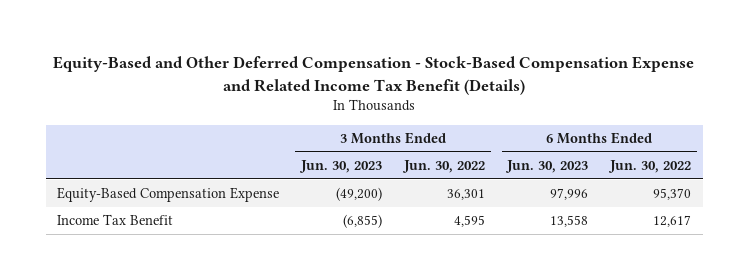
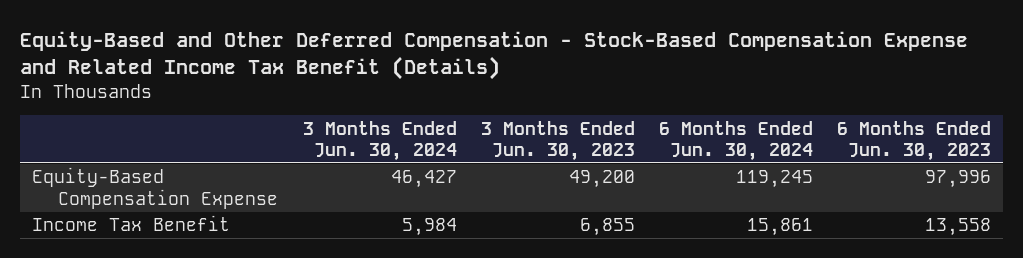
[402,159,486,173] Jun. 30, 2022 -> none
[608,159,692,173] Jun. 30, 2022 -> none
none -> [302,120,457,162] 3 Months Ended Jun. 30, 2024
none -> [658,120,813,162] 6 Months Ended Jun. 30, 2024
[335,187,382,202] (49,200) -> [568,170,635,189] 49,200
[342,214,382,229] (6,855) -> [579,218,635,237] 6,855

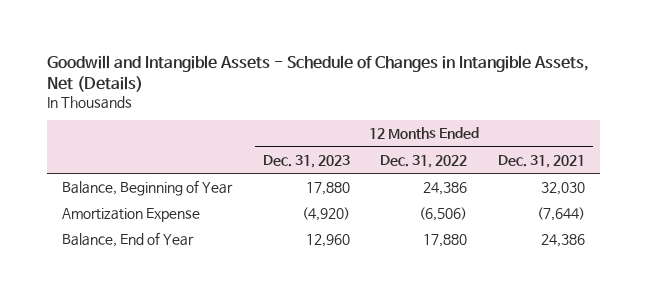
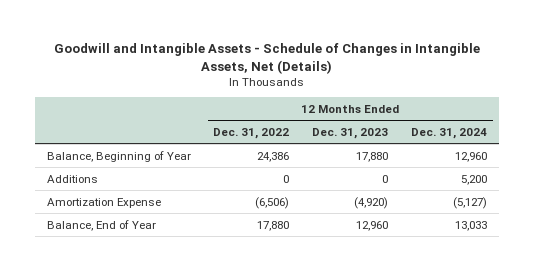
[498,154,586,168] Dec. 31, 2021 -> none
none -> [411,127,488,139] Dec. 31, 2024
none -> [46,174,98,183] Additions

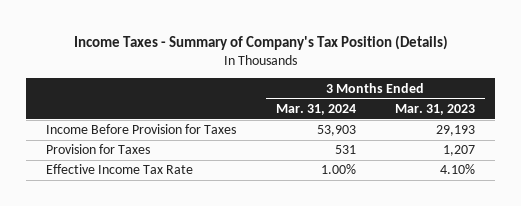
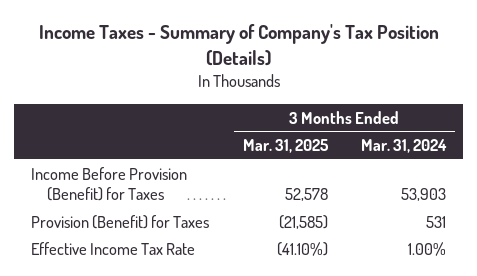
[394,103,475,115] Mar. 31, 2023 -> none
none -> [242,138,329,153] Mar. 31, 2025
[46,124,237,135] Income Before Provision for Taxes -> [30,166,187,202] Income Before Provision (Benefit) for Taxes
[46,144,151,155] Provision for Taxes -> [30,214,209,229] Provision (Benefit) for Taxes

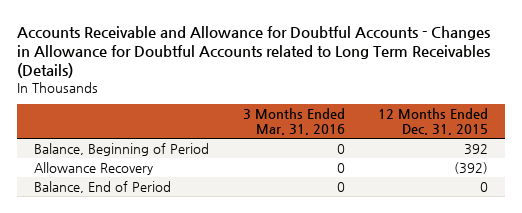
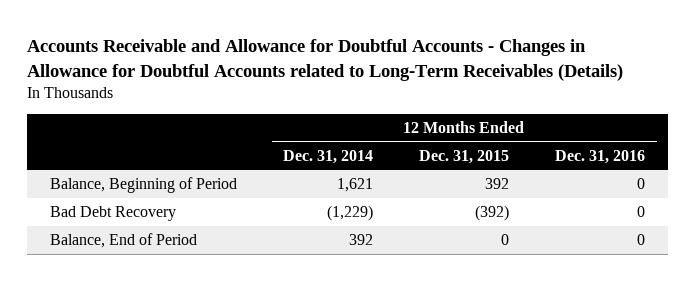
[17,25,491,79] Accounts Receivable and Allowance for Doubtful Accounts - Changes in Allowance for Doubtful Accounts related to Long Term Receivables (Details) -> [27,39,624,81] Accounts Receivable and Allowance for Doubtful Accounts - Changes in Allowance for Doubtful Accounts related to Long-Term Receivables (Details)
[242,108,345,136] 3 Months Ended Mar. 31, 2016 -> none
none -> [283,149,374,164] Dec. 31, 2014
none -> [555,149,646,164] Dec. 31, 2016
[34,161,154,175] Allowance Recovery -> [50,205,177,221] Bad Debt Recovery

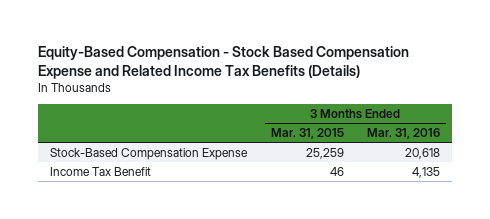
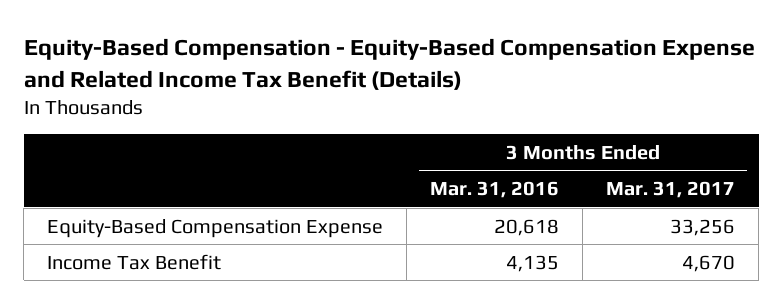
[38,46,410,79] Equity-Based Compensation - Stock Based Compensation Expense and Related Income Tax Benefits (Details) -> [23,38,755,90] Equity-Based Compensation - Equity-Based Compensation Expense and Related Income Tax Benefit (Details)
[270,128,344,140] Mar. 31, 2015 -> none
none -> [606,181,736,199] Mar. 31, 2017
[50,147,249,160] Stock-Based Compensation Expense -> [47,218,384,238] Equity-Based Compensation Expense

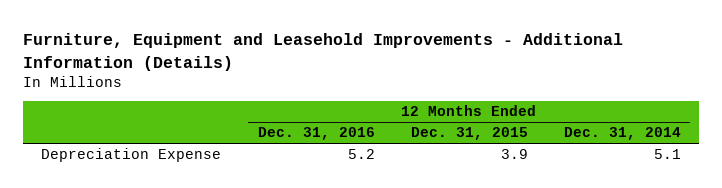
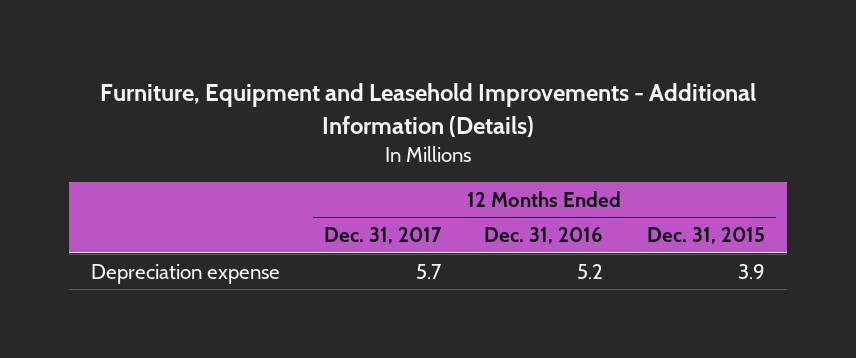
[563,127,681,141] Dec. 31, 2014 -> none
none -> [323,227,442,245] Dec. 31, 2017
[41,148,222,163] Depreciation Expense -> [91,263,281,284] Depreciation expense

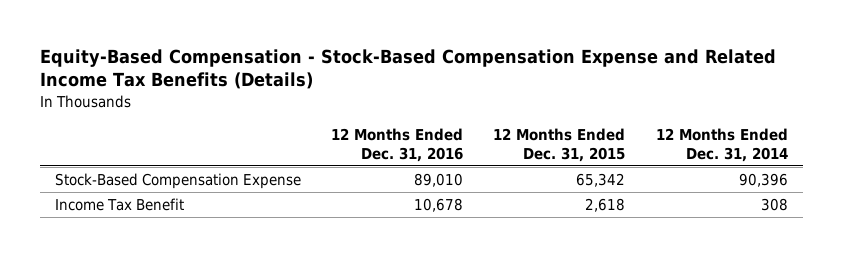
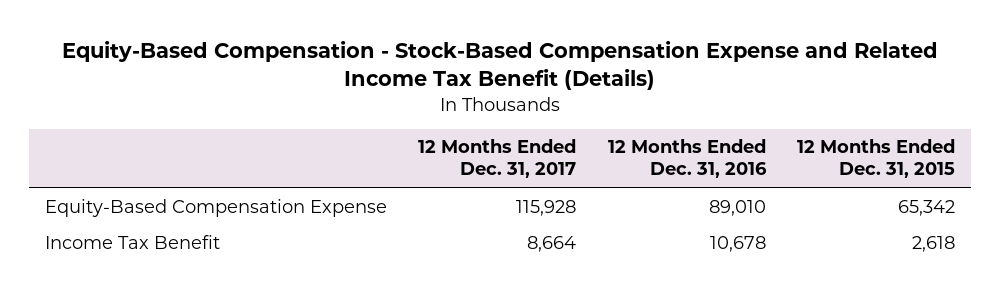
[39,49,776,90] Equity-Based Compensation - Stock-Based Compensation Expense and Related Income Tax Benefits (Details) -> [62,40,939,91] Equity-Based Compensation - Stock-Based Compensation Expense and Related Income Tax Benefit (Details)
[655,127,788,162] 12 Months Ended Dec. 31, 2014 -> none
none -> [418,139,577,179] 12 Months Ended Dec. 31, 2017
[54,173,301,190] Stock-Based Compensation Expense -> [45,198,388,217] Equity-Based Compensation Expense

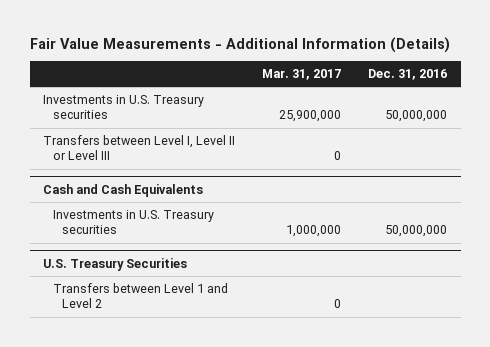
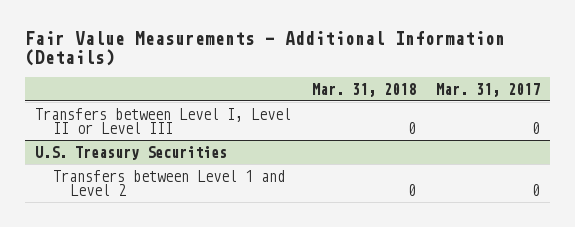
[368,69,448,81] Dec. 31, 2016 -> none
none -> [311,82,416,97] Mar. 31, 2018
[43,94,205,120] Investments in U.S. Treasury securities -> none
[43,183,204,197] Cash and Cash Equivalents -> none
[52,209,214,235] Investments in U.S. Treasury securities -> none

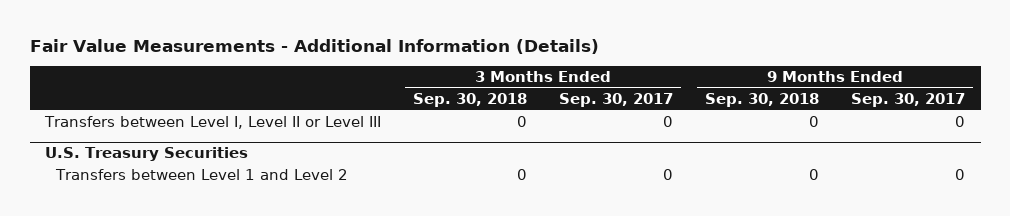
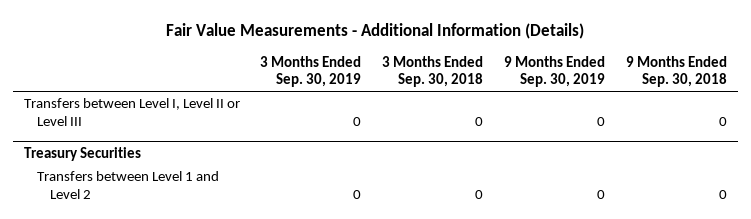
[559,92,674,107] Sep. 30, 2017 -> none
[850,92,965,107] Sep. 30, 2017 -> none
none -> [260,55,362,88] 3 Months Ended Sep. 30, 2019
none -> [504,55,606,88] 9 Months Ended Sep. 30, 2019
[45,147,249,162] U.S. Treasury Securities -> [23,147,141,162] Treasury Securities

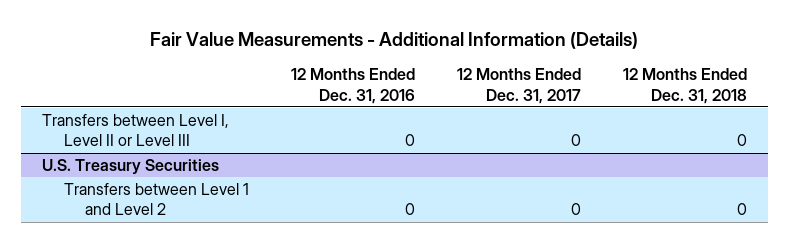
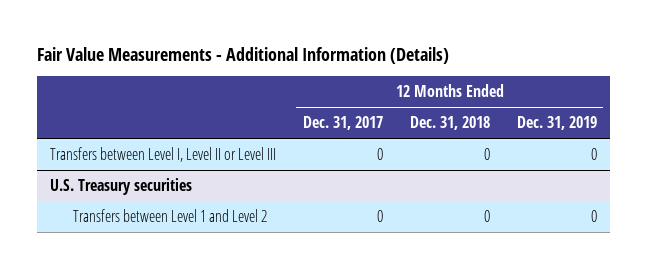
[290,68,415,104] 12 Months Ended Dec. 31, 2016 -> none
none -> [516,116,597,131] Dec. 31, 2019
[41,159,219,175] U.S. Treasury Securities -> [50,177,193,195] U.S. Treasury securities

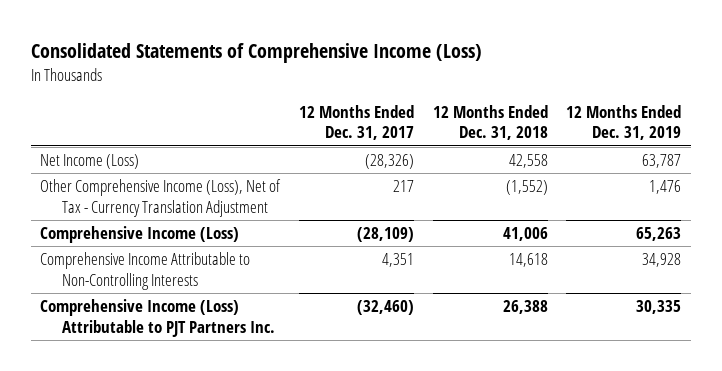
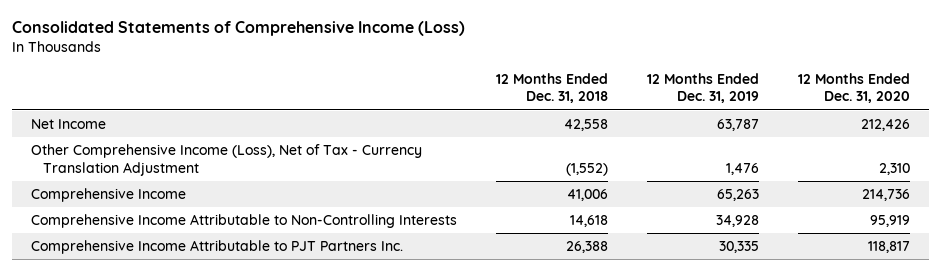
[299,104,415,141] 12 Months Ended Dec. 31, 2017 -> none
none -> [797,72,910,104] 12 Months Ended Dec. 31, 2020
[40,154,140,170] Net Income (Loss) -> [31,119,107,130] Net Income
[40,226,240,244] Comprehensive Income (Loss) -> [31,188,187,203] Comprehensive Income
[40,299,276,338] Comprehensive Income (Loss) Attributable to PJT Partners Inc. -> [31,240,404,255] Comprehensive Income Attributable to PJT Partners Inc.

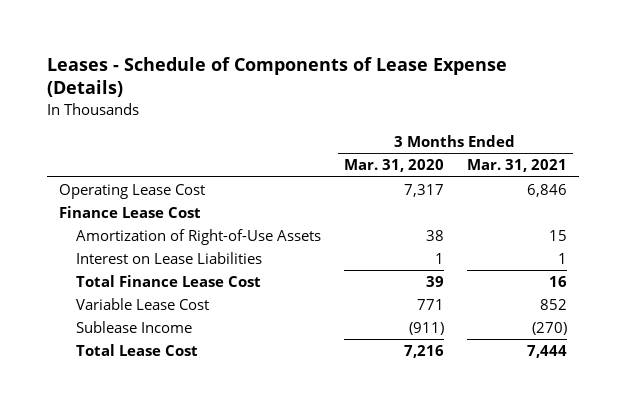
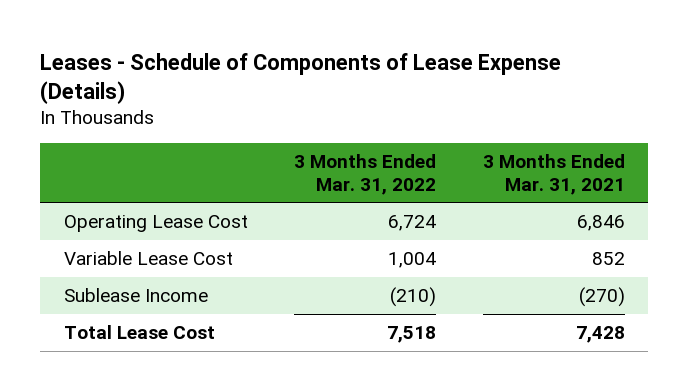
[343,159,444,173] Mar. 31, 2020 -> none
none -> [294,153,437,195] 3 Months Ended Mar. 31, 2022
[58,206,201,219] Finance Lease Cost -> none
[75,229,321,246] Amortization of Right-of-Use Assets -> none
[75,252,262,265] Interest on Lease Liabilities -> none
[75,275,261,288] Total Finance Lease Cost -> none
[527,345,568,359] 7,444 -> [575,325,625,343] 7,428

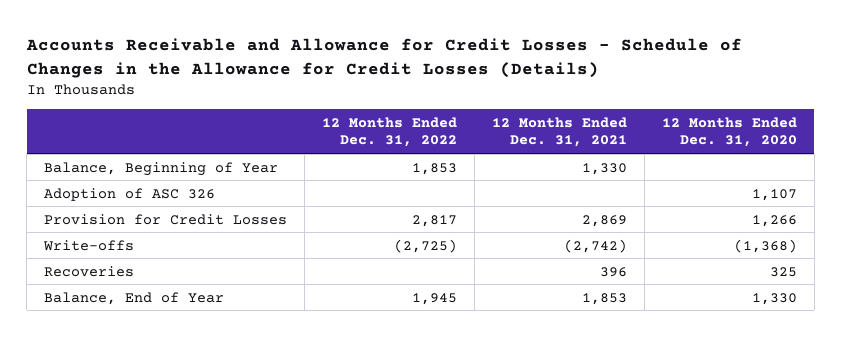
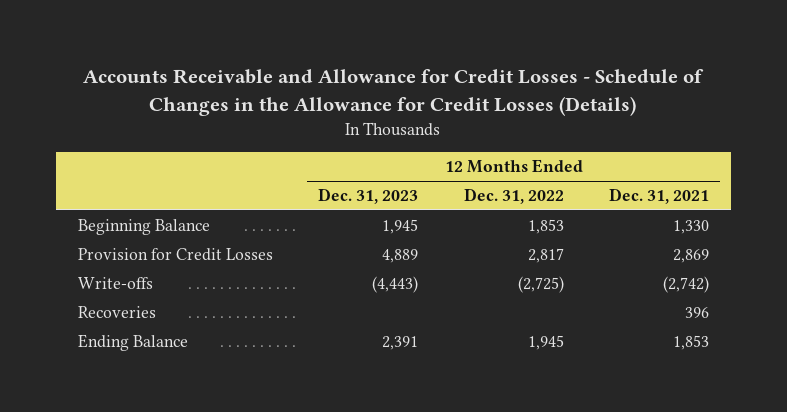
[662,116,798,148] 12 Months Ended Dec. 31, 2020 -> none
none -> [318,188,419,205] Dec. 31, 2023
[44,187,216,201] Adoption of ASC 326 -> none
[44,161,279,176] Balance, Beginning of Year -> [78,219,211,236] Beginning Balance
[44,291,225,305] Balance, End of Year -> [78,334,189,352] Ending Balance

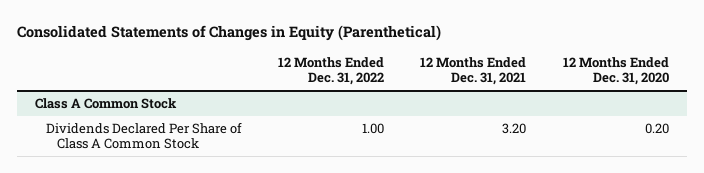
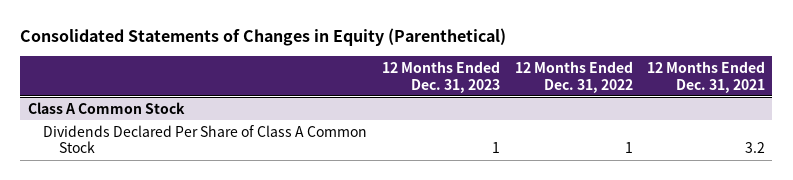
[562,56,669,86] 12 Months Ended Dec. 31, 2020 -> none
none -> [382,61,501,93] 12 Months Ended Dec. 31, 2023
[362,122,385,134] 1.00 -> [624,142,633,154] 1
[502,122,527,134] 3.20 -> [745,142,766,154] 3.2

